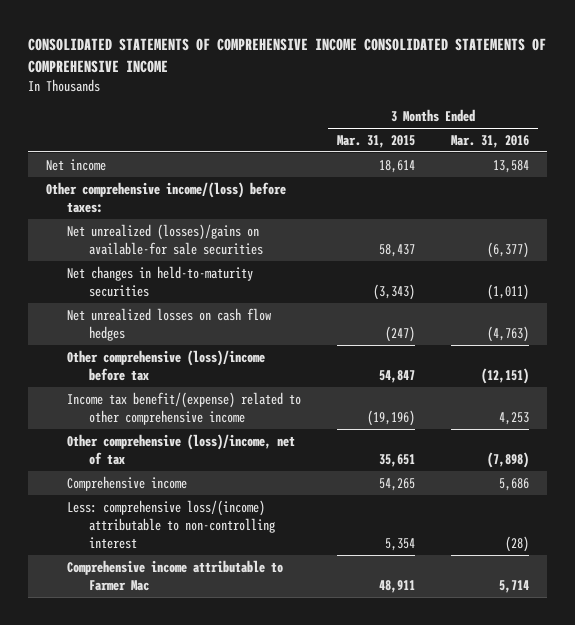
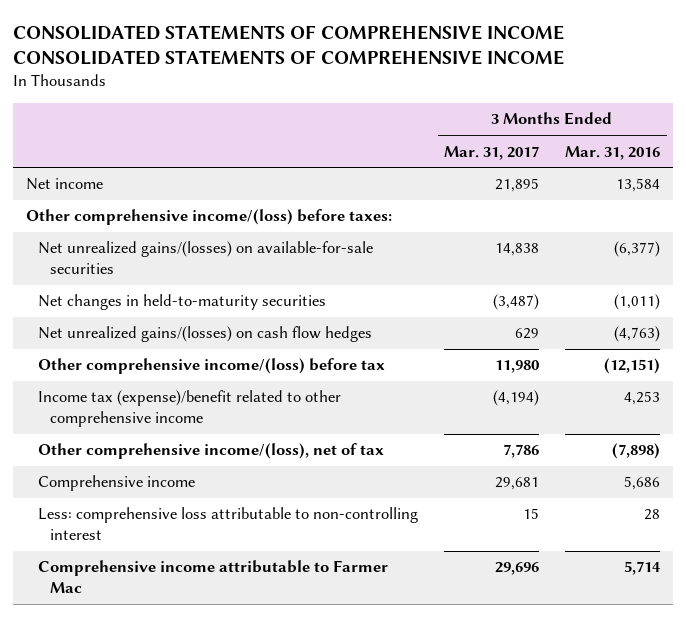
[337,134,416,148] Mar. 31, 2015 -> none
none -> [444,145,540,160] Mar. 31, 2017
[67,223,263,255] Net unrealized (losses)/gains on available-for sale securities -> [38,241,374,275] Net unrealized gains/(losses) on available-for-sale securities
[67,307,272,341] Net unrealized losses on cash flow hedges -> [38,326,373,343] Net unrealized gains/(losses) on cash flow hedges
[67,349,266,381] Other comprehensive (loss)/income before tax -> [38,358,386,375] Other comprehensive income/(loss) before tax
[67,391,302,425] Income tax benefit/(expense) related to other comprehensive income -> [38,390,342,428] Income tax (expense)/benefit related to other comprehensive income
[67,433,296,465] Other comprehensive (loss)/income, net of tax -> [38,443,385,460] Other comprehensive income/(loss), net of tax
[67,499,275,550] Less: comprehensive loss/(income) attributable to non-controlling interest -> [38,507,419,541] Less: comprehensive loss attributable to non-controlling interest
[504,536,529,553] (28) -> [644,509,661,521] 28

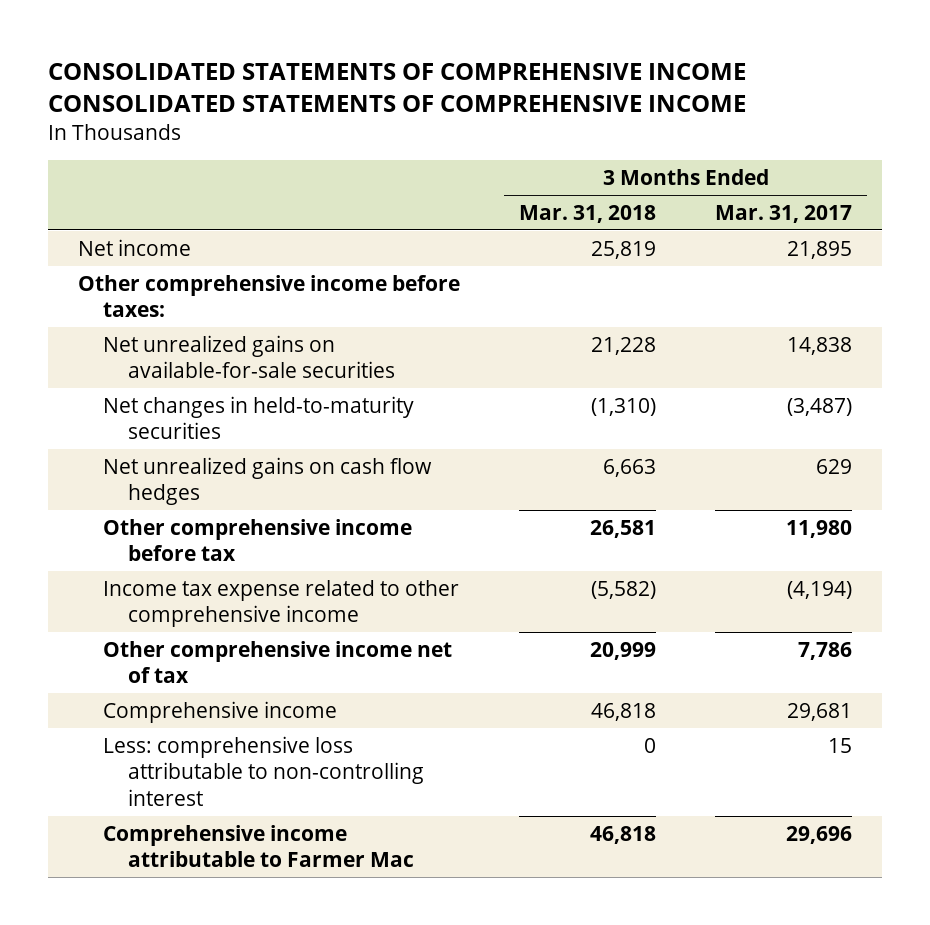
[565,145,661,160] Mar. 31, 2016 -> none
none -> [518,204,656,223] Mar. 31, 2018
[26,209,393,226] Other comprehensive income/(loss) before taxes: -> [77,274,460,318] Other comprehensive income before taxes:
[38,241,374,275] Net unrealized gains/(losses) on available-for-sale securities -> [102,334,395,379] Net unrealized gains on available-for-sale securities
[38,326,373,343] Net unrealized gains/(losses) on cash flow hedges -> [102,456,432,506] Net unrealized gains on cash flow hedges
[38,358,386,375] Other comprehensive income/(loss) before tax -> [102,518,412,562] Other comprehensive income before tax
[38,390,342,428] Income tax (expense)/benefit related to other comprehensive income -> [102,579,459,628] Income tax expense related to other comprehensive income
[38,443,385,460] Other comprehensive income/(loss), net of tax -> [102,640,452,684] Other comprehensive income net of tax

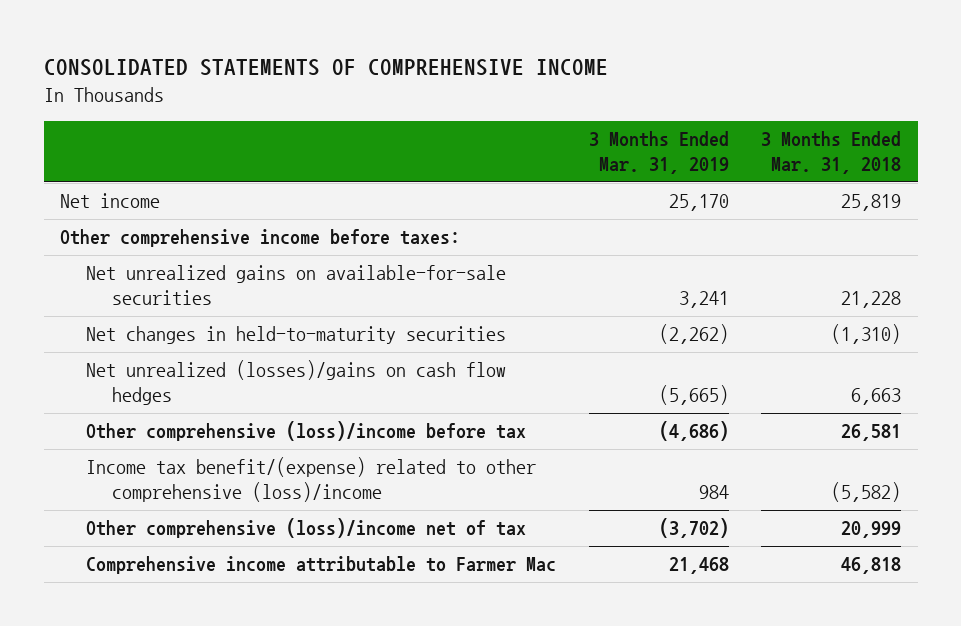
[47,62,746,112] CONSOLIDATED STATEMENTS OF COMPREHENSIVE INCOME CONSOLIDATED STATEMENTS OF COMPREHENSIVE INCOME -> [43,59,608,77] CONSOLIDATED STATEMENTS OF COMPREHENSIVE INCOME
[715,204,853,223] Mar. 31, 2017 -> none
none -> [588,130,729,174] 3 Months Ended Mar. 31, 2019
[102,700,337,723] Comprehensive income -> none
[102,735,424,806] Less: comprehensive loss attributable to non-controlling interest -> none
[102,456,432,506] Net unrealized gains on cash flow hedges -> [85,360,506,406] Net unrealized (losses)/gains on cash flow hedges
[102,518,412,562] Other comprehensive income before tax -> [85,421,526,442] Other comprehensive (loss)/income before tax
[102,579,459,628] Income tax expense related to other comprehensive income -> [85,457,536,503] Income tax benefit/(expense) related to other comprehensive (loss)/income
[102,640,452,684] Other comprehensive income net of tax -> [85,518,526,539] Other comprehensive (loss)/income net of tax

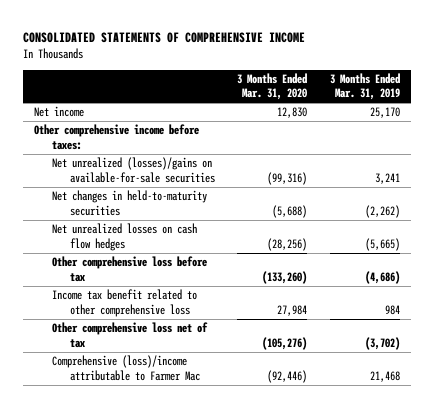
[761,130,902,174] 3 Months Ended Mar. 31, 2018 -> none
none -> [237,73,308,101] 3 Months Ended Mar. 31, 2020
[85,265,506,306] Net unrealized gains on available-for-sale securities -> [52,157,215,183] Net unrealized (losses)/gains on available-for-sale securities
[85,360,506,406] Net unrealized (losses)/gains on cash flow hedges -> [52,223,198,251] Net unrealized losses on cash flow hedges
[85,421,526,442] Other comprehensive (loss)/income before tax -> [52,256,208,282] Other comprehensive loss before tax
[85,457,536,503] Income tax benefit/(expense) related to other comprehensive (loss)/income -> [52,289,198,317] Income tax benefit related to other comprehensive loss
[85,518,526,539] Other comprehensive (loss)/income net of tax -> [52,322,209,348] Other comprehensive loss net of tax
[85,556,556,575] Comprehensive income attributable to Farmer Mac -> [52,355,200,381] Comprehensive (loss)/income attributable to Farmer Mac

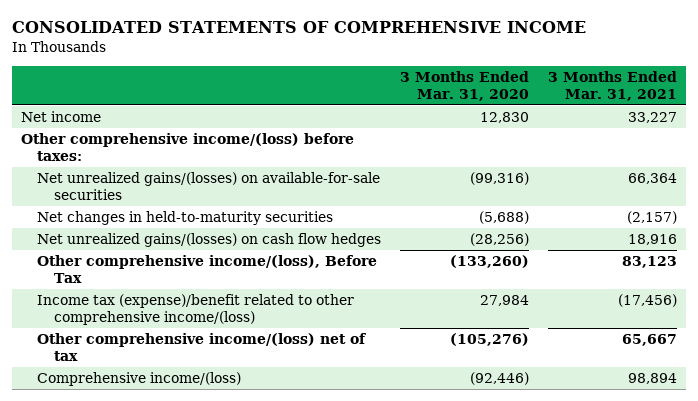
[329,73,400,101] 3 Months Ended Mar. 31, 2019 -> none
none -> [548,71,678,102] 3 Months Ended Mar. 31, 2021
[34,124,200,150] Other comprehensive income before taxes: -> [20,132,354,161] Other comprehensive income/(loss) before taxes:
[52,157,215,183] Net unrealized (losses)/gains on available-for-sale securities -> [37,171,381,200] Net unrealized gains/(losses) on available-for-sale securities
[52,223,198,251] Net unrealized losses on cash flow hedges -> [37,232,382,247] Net unrealized gains/(losses) on cash flow hedges
[52,256,208,282] Other comprehensive loss before tax -> [37,254,378,283] Other comprehensive income/(loss), Before Tax
[52,289,198,317] Income tax benefit related to other comprehensive loss -> [37,293,355,325] Income tax (expense)/benefit related to other comprehensive income/(loss)
[52,322,209,348] Other comprehensive loss net of tax -> [37,332,367,361] Other comprehensive income/(loss) net of tax
[52,355,200,381] Comprehensive (loss)/income attributable to Farmer Mac -> [37,371,242,386] Comprehensive income/(loss)

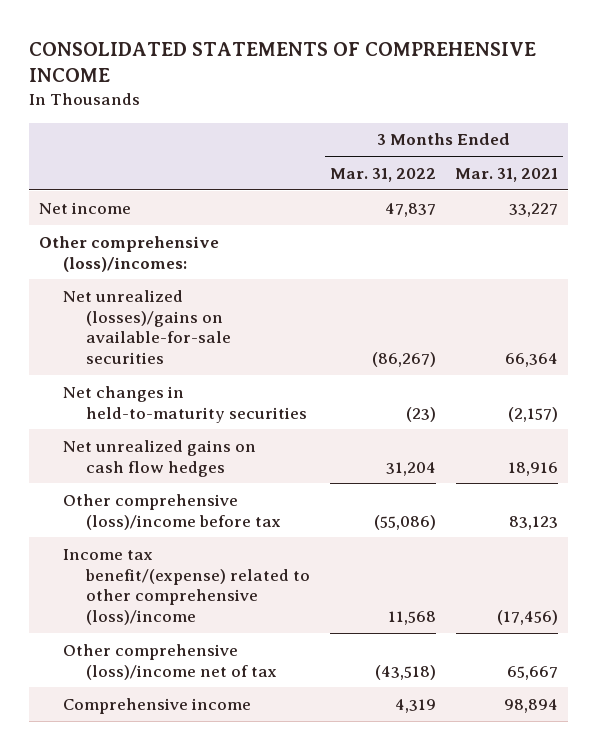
[400,71,530,102] 3 Months Ended Mar. 31, 2020 -> none
none -> [329,167,436,182] Mar. 31, 2022
[20,132,354,161] Other comprehensive income/(loss) before taxes: -> [38,235,219,272] Other comprehensive (loss)/incomes:
[37,171,381,200] Net unrealized gains/(losses) on available-for-sale securities -> [62,289,232,365] Net unrealized (losses)/gains on available-for-sale securities
[37,232,382,247] Net unrealized gains/(losses) on cash flow hedges -> [62,439,256,477] Net unrealized gains on cash flow hedges
[37,254,378,283] Other comprehensive income/(loss), Before Tax -> [62,493,282,530] Other comprehensive (loss)/income before tax
[37,293,355,325] Income tax (expense)/benefit related to other comprehensive income/(loss) -> [62,548,311,626] Income tax benefit/(expense) related to other comprehensive (loss)/income
[37,332,367,361] Other comprehensive income/(loss) net of tax -> [62,643,278,680] Other comprehensive (loss)/income net of tax
[37,371,242,386] Comprehensive income/(loss) -> [62,697,251,714] Comprehensive income

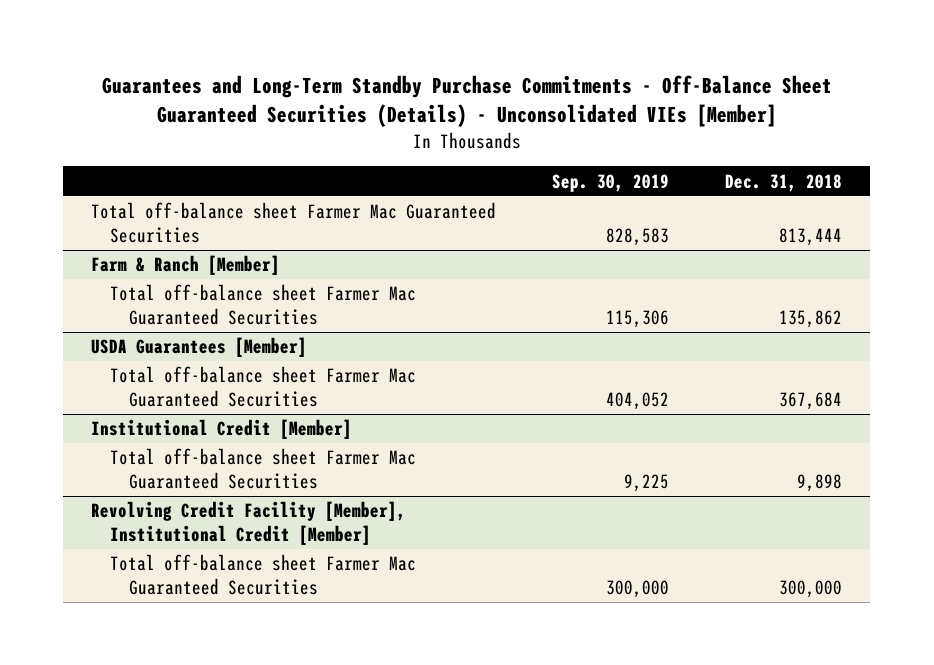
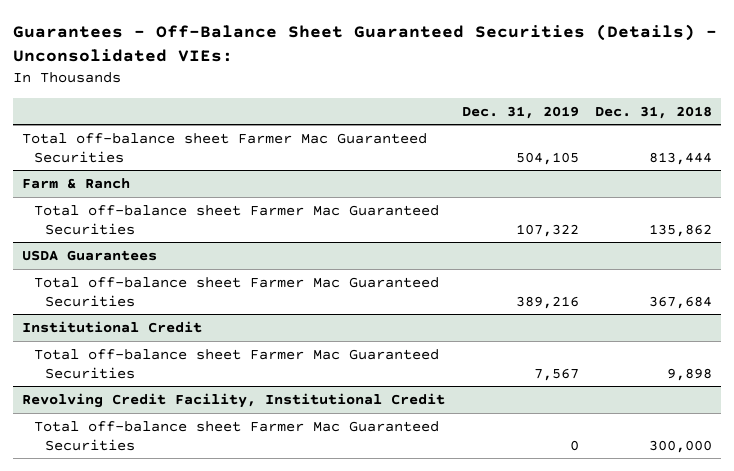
[101,74,832,128] Guarantees and Long-Term Standby Purchase Commitments - Off-Balance Sheet Guaranteed Securities (Details) - Unconsolidated VIEs [Member] -> [13,24,718,63] Guarantees - Off-Balance Sheet Guaranteed Securities (Details) - Unconsolidated VIEs:
[552,173,670,192] Sep. 30, 2019 -> none
none -> [461,105,579,119] Dec. 31, 2019
[91,255,281,276] Farm & Ranch [Member] -> [21,177,130,189] Farm & Ranch
[91,337,308,358] USDA Guarantees [Member] -> [21,249,157,261] USDA Guarantees
[91,419,353,440] Institutional Credit [Member] -> [21,320,202,333] Institutional Credit
[91,501,407,545] Revolving Credit Facility [Member], Institutional Credit [Member] -> [21,392,445,408] Revolving Credit Facility, Institutional Credit

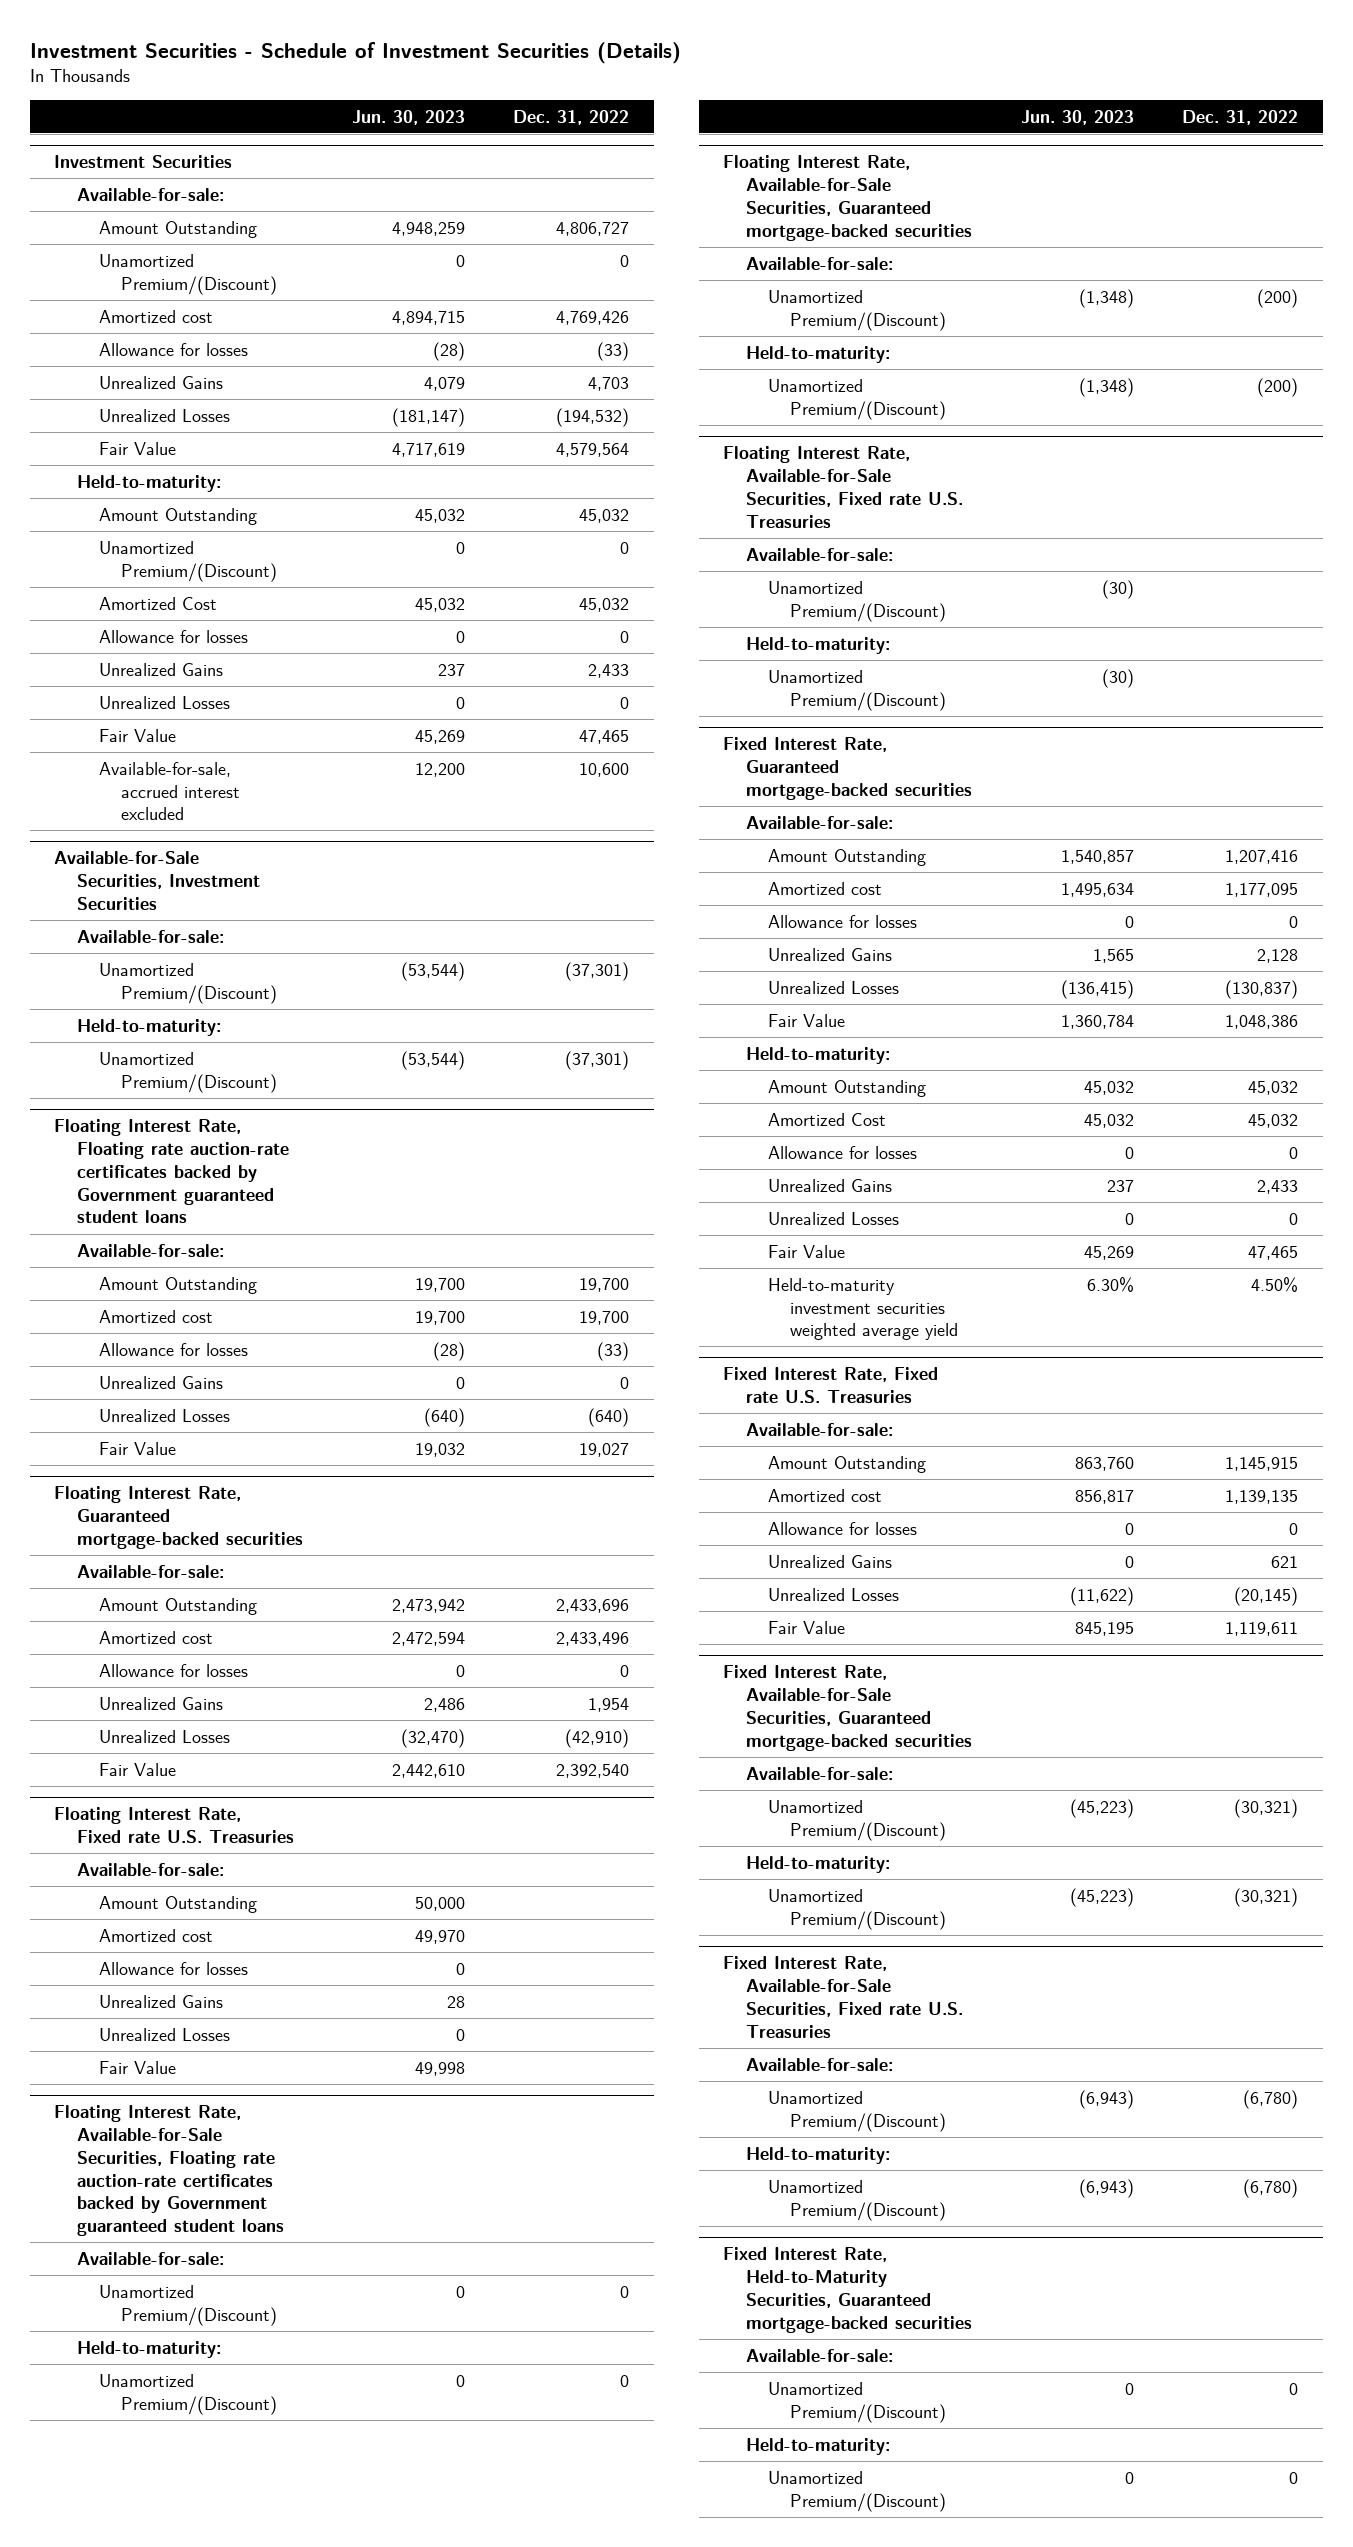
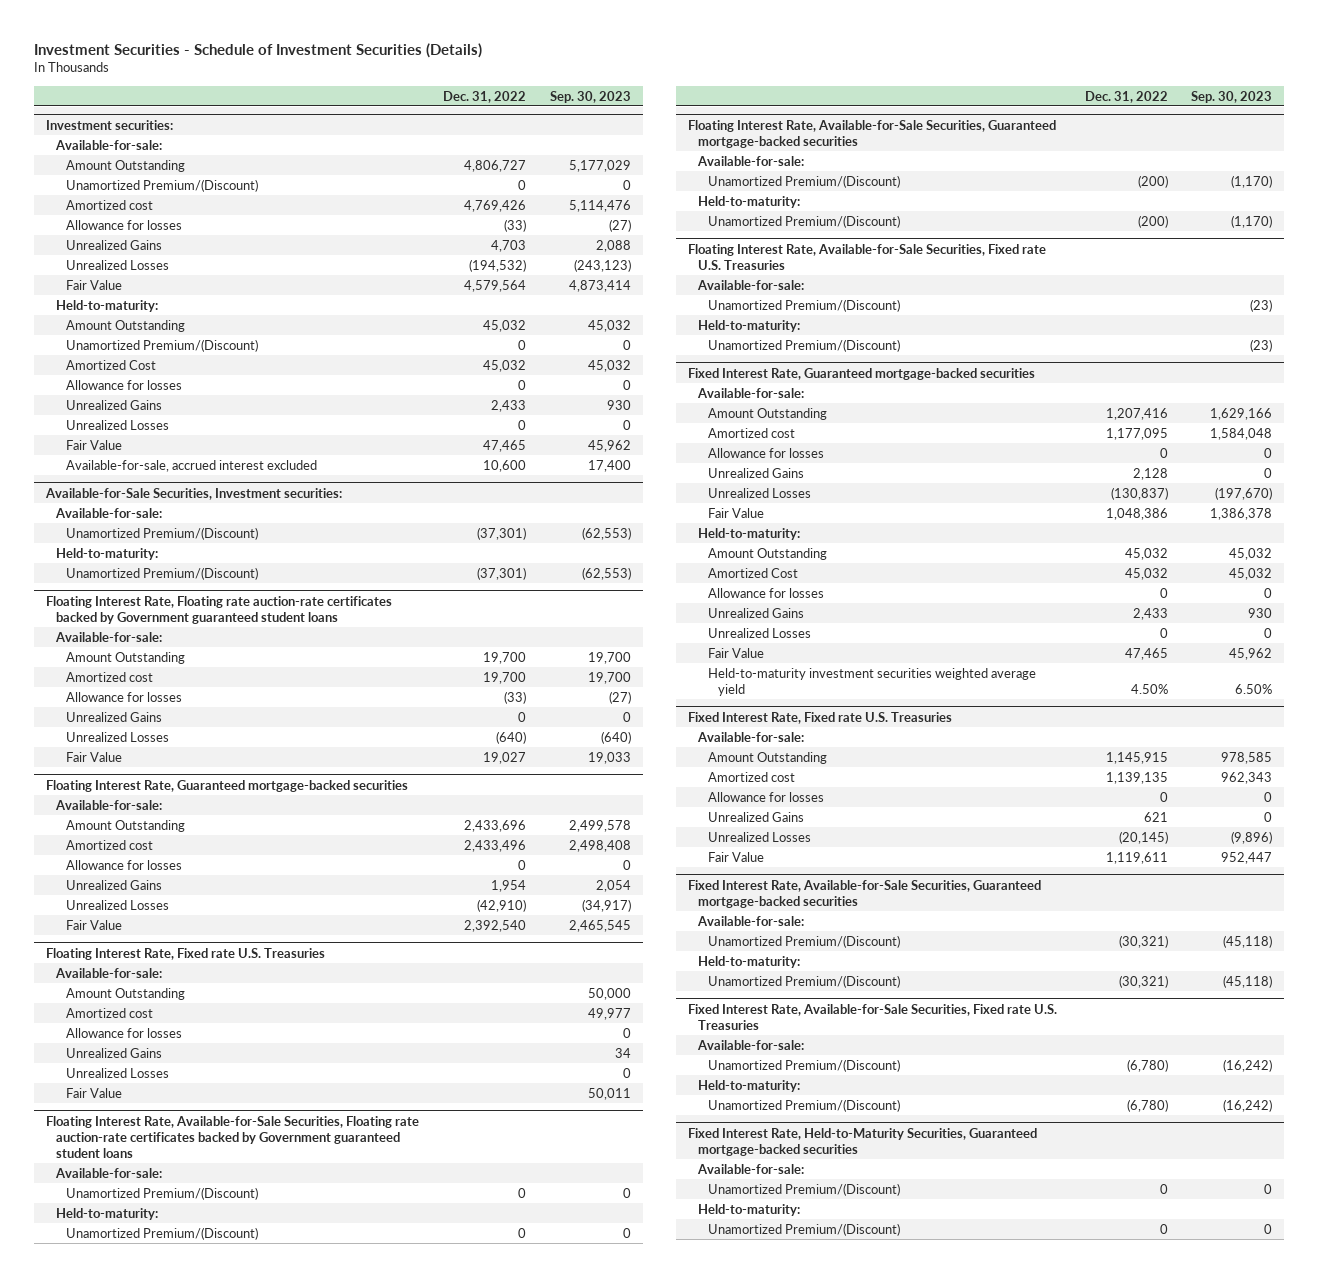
[351,109,465,125] Jun. 30, 2023 -> none
none -> [549,90,631,103] Sep. 30, 2023
[54,155,233,169] Investment Securities -> [45,119,173,130] Investment securities:
[54,851,260,910] Available-for-Sale Securities, Investment Securities -> [44,487,342,500] Available-for-Sale Securities, Investment securities:

